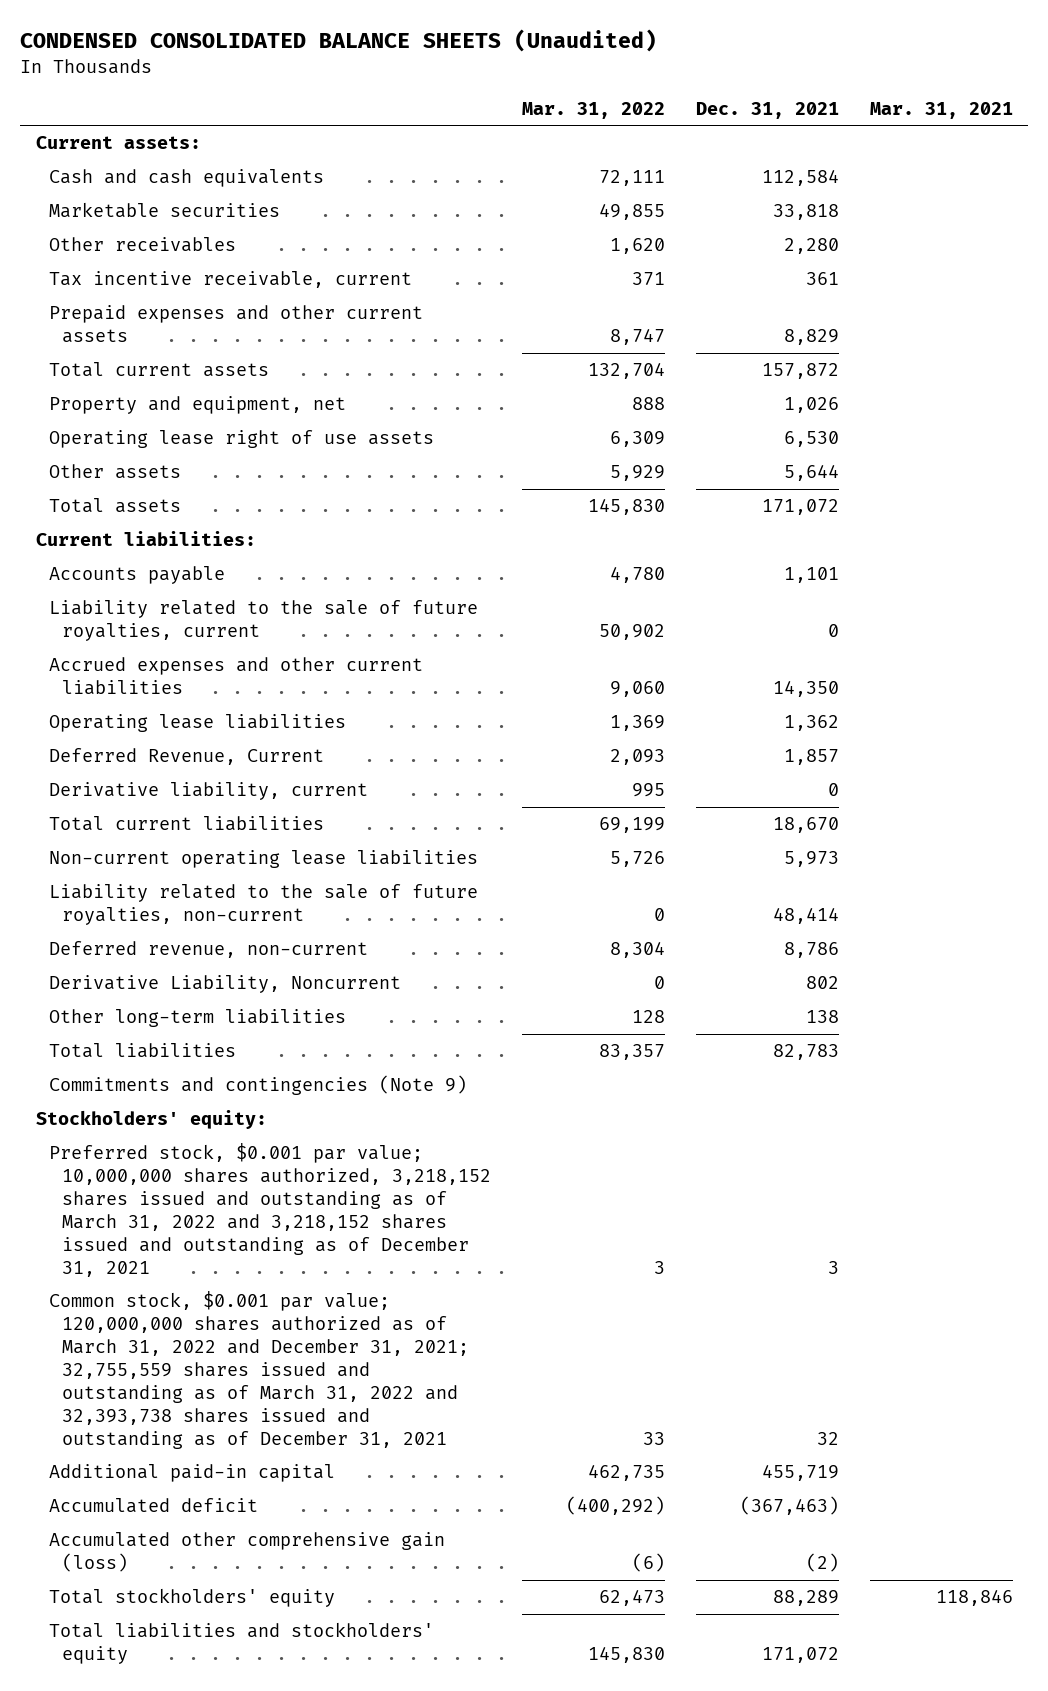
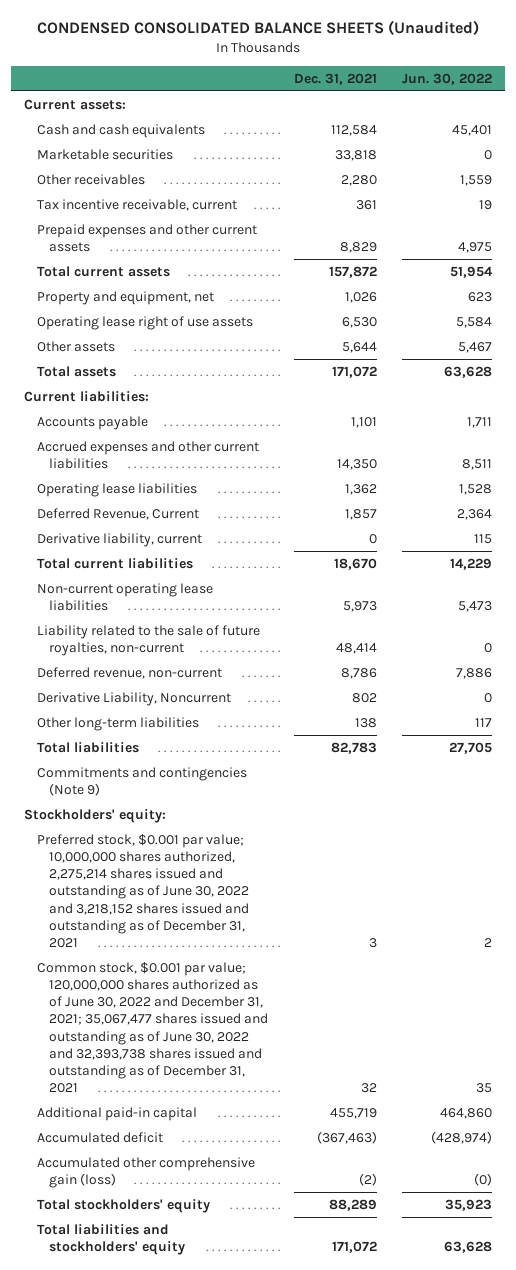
[521,101,665,119] Mar. 31, 2022 -> none
[869,101,1013,119] Mar. 31, 2021 -> none
none -> [402,72,493,85] Jun. 30, 2022
[48,600,478,642] Liability related to the sale of future royalties, current -> none
[48,1143,492,1277] Preferred stock, $0.001 par value; 10,000,000 shares authorized, 3,218,152 shares issued and outstanding as of March 31, 2022 and 3,218,152 shares issued and outstanding as of December 31, 2021 -> [36,833,250,949] Preferred stock, $0.001 par value; 10,000,000 shares authorized, 2,275,214 shares issued and outstanding as of June 30, 2022 and 3,218,152 shares issued and outstanding as of December 31, 2021
[48,1291,470,1449] Common stock, $0.001 par value; 120,000,000 shares authorized as of March 31, 2022 and December 31, 2021; 32,755,559 shares issued and outstanding as of March 31, 2022 and 32,393,738 shares issued and outstanding as of December 31, 2021 -> [36,961,269,1094] Common stock, $0.001 par value; 120,000,000 shares authorized as of June 30, 2022 and December 31, 2021; 35,067,477 shares issued and outstanding as of June 30, 2022 and 32,393,738 shares issued and outstanding as of December 31, 2021

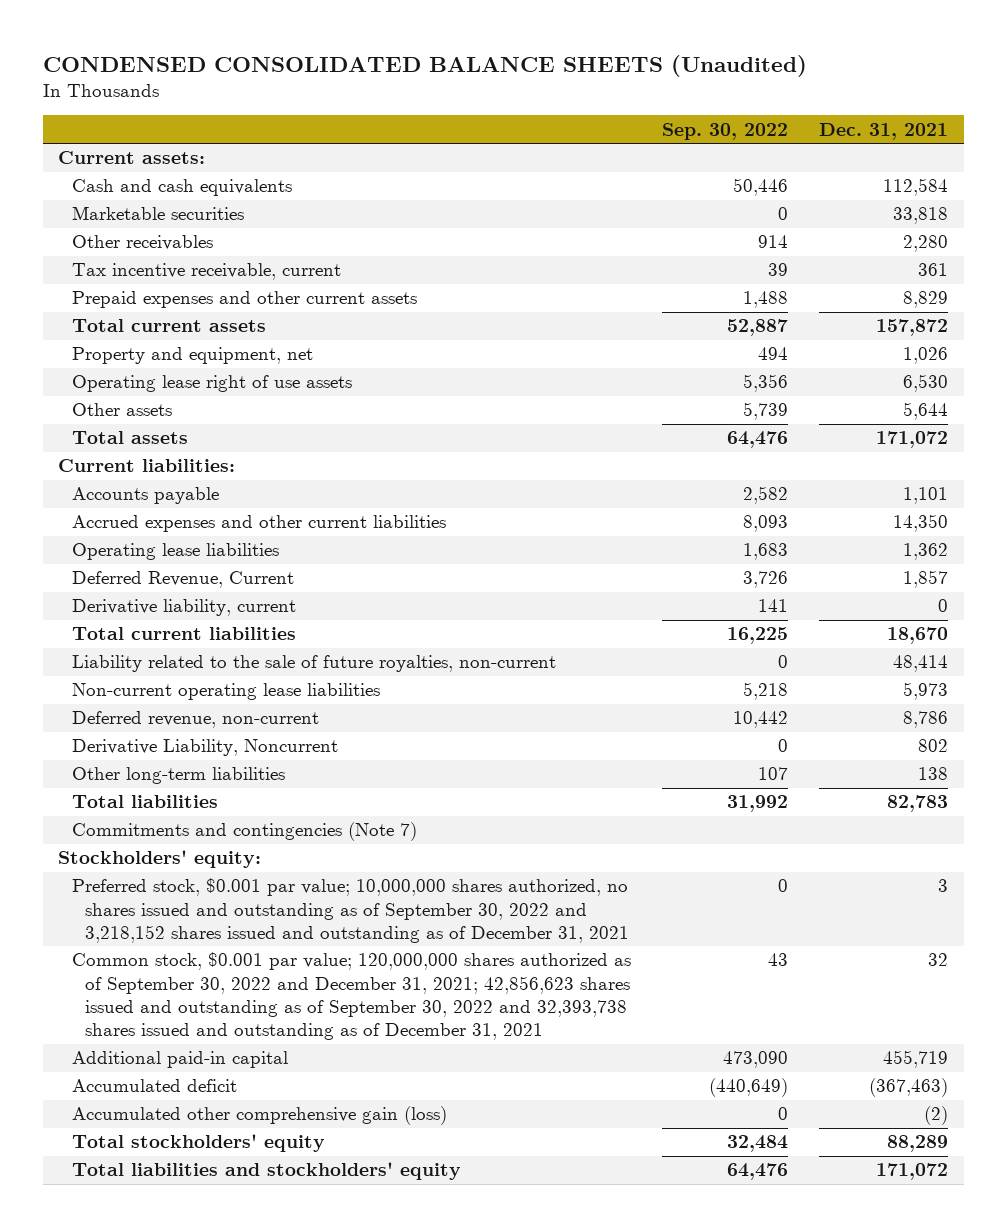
[402,72,493,85] Jun. 30, 2022 -> none
none -> [662,122,789,140] Sep. 30, 2022
[36,582,213,611] Non-current operating lease liabilities -> [71,683,380,701] Non-current operating lease liabilities
[36,766,247,796] Commitments and contingencies (Note 9) -> [71,822,417,842] Commitments and contingencies (Note 7)
[36,833,250,949] Preferred stock, $0.001 par value; 10,000,000 shares authorized, 2,275,214 shares issued and outstanding as of June 30, 2022 and 3,218,152 shares issued and outstanding as of December 31, 2021 -> [71,878,630,943] Preferred stock, $0.001 par value; 10,000,000 shares authorized, no shares issued and outstanding as of September 30, 2022 and 3,218,152 shares issued and outstanding as of December 31, 2021
[36,961,269,1094] Common stock, $0.001 par value; 120,000,000 shares authorized as of June 30, 2022 and December 31, 2021; 35,067,477 shares issued and outstanding as of June 30, 2022 and 32,393,738 shares issued and outstanding as of December 31, 2021 -> [71,952,631,1041] Common stock, $0.001 par value; 120,000,000 shares authorized as of September 30, 2022 and December 31, 2021; 42,856,623 shares issued and outstanding as of September 30, 2022 and 32,393,738 shares issued and outstanding as of December 31, 2021

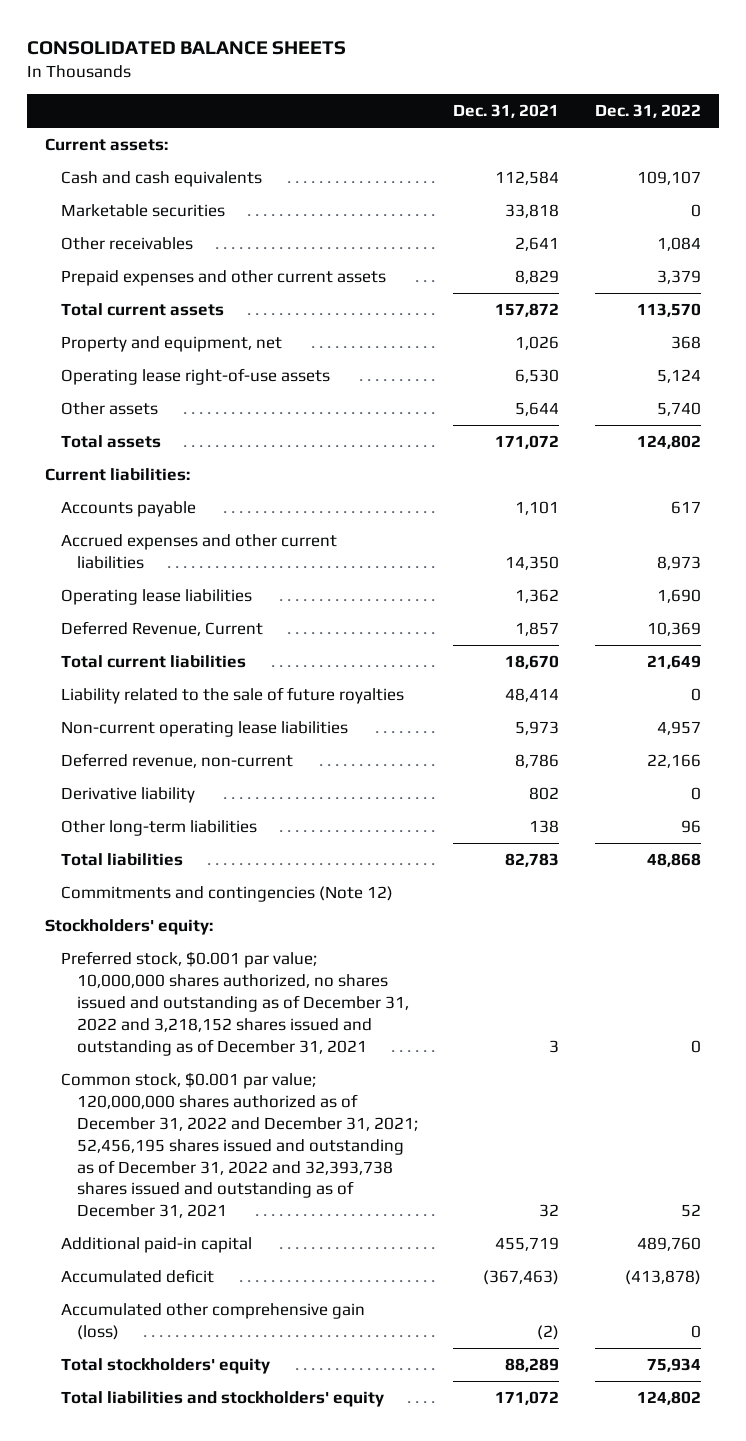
[42,54,807,77] CONDENSED CONSOLIDATED BALANCE SHEETS (Unaudited) -> [27,41,347,56] CONSOLIDATED BALANCE SHEETS
[662,122,789,140] Sep. 30, 2022 -> none
none -> [594,104,701,119] Dec. 31, 2022
[71,263,341,281] Tax incentive receivable, current -> none
[903,235,949,253] 2,280 -> [515,237,560,252] 2,641
[71,375,352,393] Operating lease right of use assets -> [60,368,330,386] Operating lease right-of-use assets
[71,599,296,617] Derivative liability, current -> none
[71,655,556,673] Liability related to the sale of future royalties, non-current -> [60,687,404,705] Liability related to the sale of future royalties
[71,739,338,757] Derivative Liability, Noncurrent -> [60,787,195,804] Derivative liability
[71,822,417,842] Commitments and contingencies (Note 7) -> [60,886,393,903] Commitments and contingencies (Note 12)
[71,878,630,943] Preferred stock, $0.001 par value; 10,000,000 shares authorized, no shares issued and outstanding as of September 30, 2022 and 3,218,152 shares issued and outstanding as of December 31, 2021 -> [60,951,409,1056] Preferred stock, $0.001 par value; 10,000,000 shares authorized, no shares issued and outstanding as of December 31, 2022 and 3,218,152 shares issued and outstanding as of December 31, 2021
[71,952,631,1041] Common stock, $0.001 par value; 120,000,000 shares authorized as of September 30, 2022 and December 31, 2021; 42,856,623 shares issued and outstanding as of September 30, 2022 and 32,393,738 shares issued and outstanding as of December 31, 2021 -> [60,1072,418,1219] Common stock, $0.001 par value; 120,000,000 shares authorized as of December 31, 2022 and December 31, 2021; 52,456,195 shares issued and outstanding as of December 31, 2022 and 32,393,738 shares issued and outstanding as of December 31, 2021

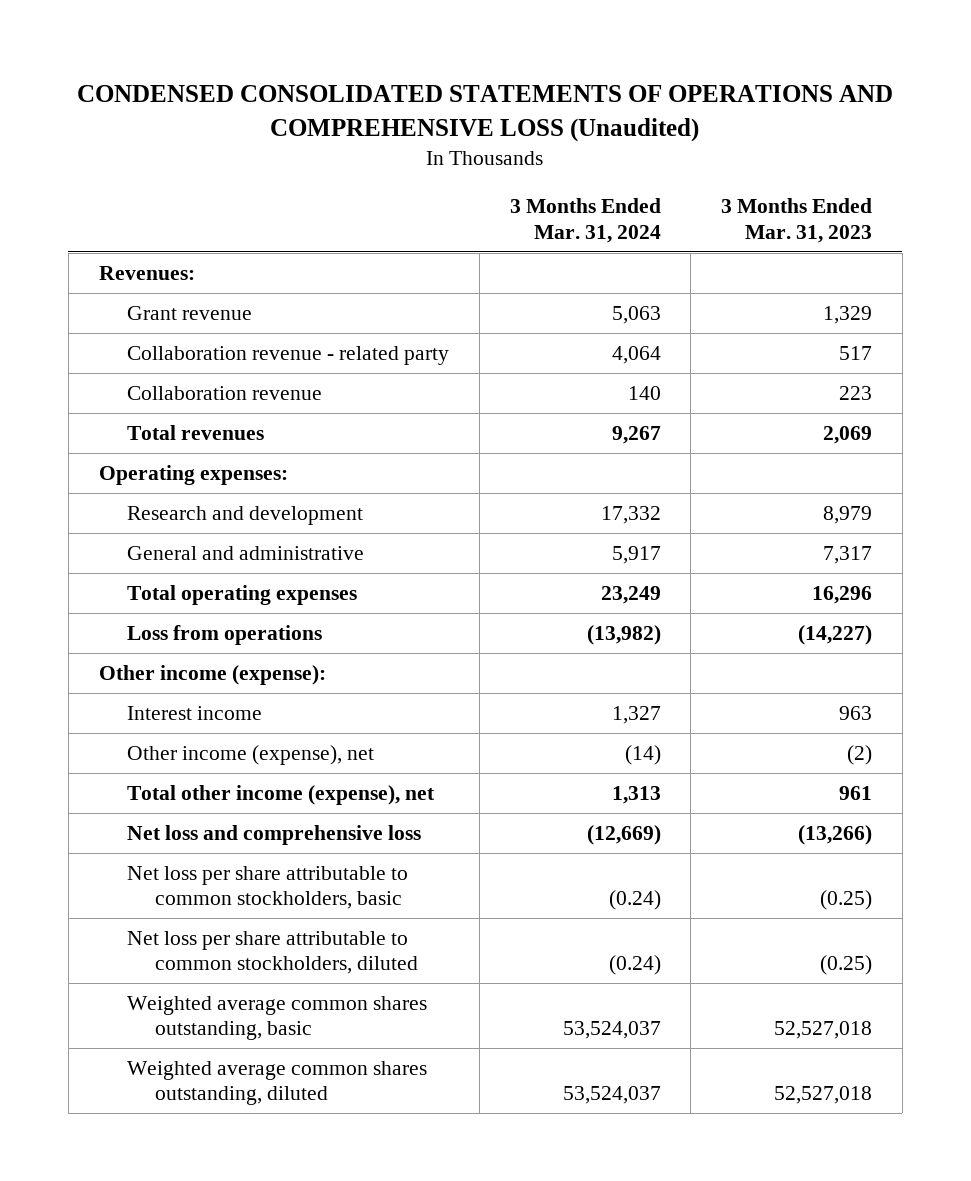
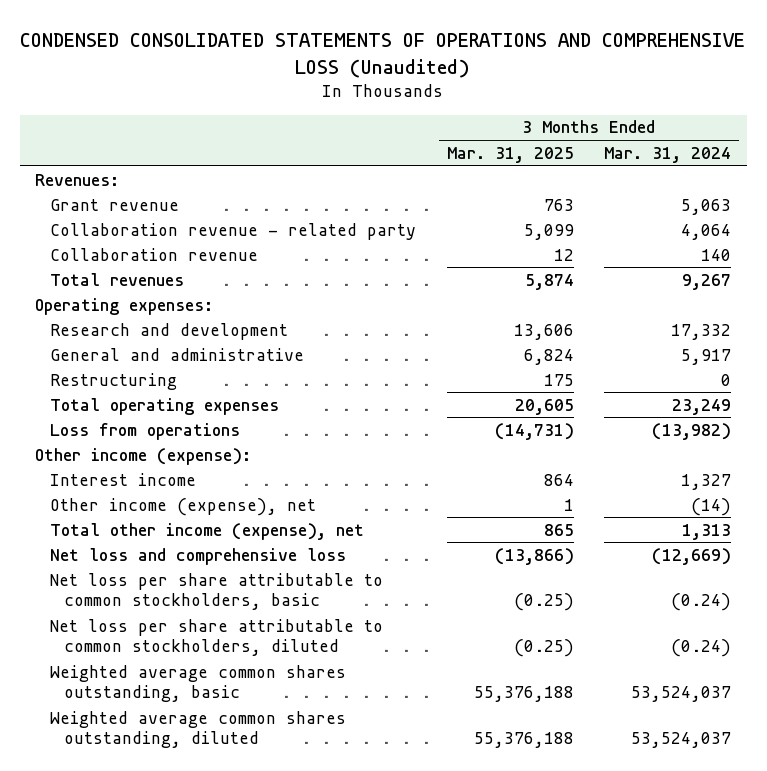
[721,198,873,243] 3 Months Ended Mar. 31, 2023 -> none
none -> [446,146,574,163] Mar. 31, 2025
none -> [49,372,177,390] Restructuring

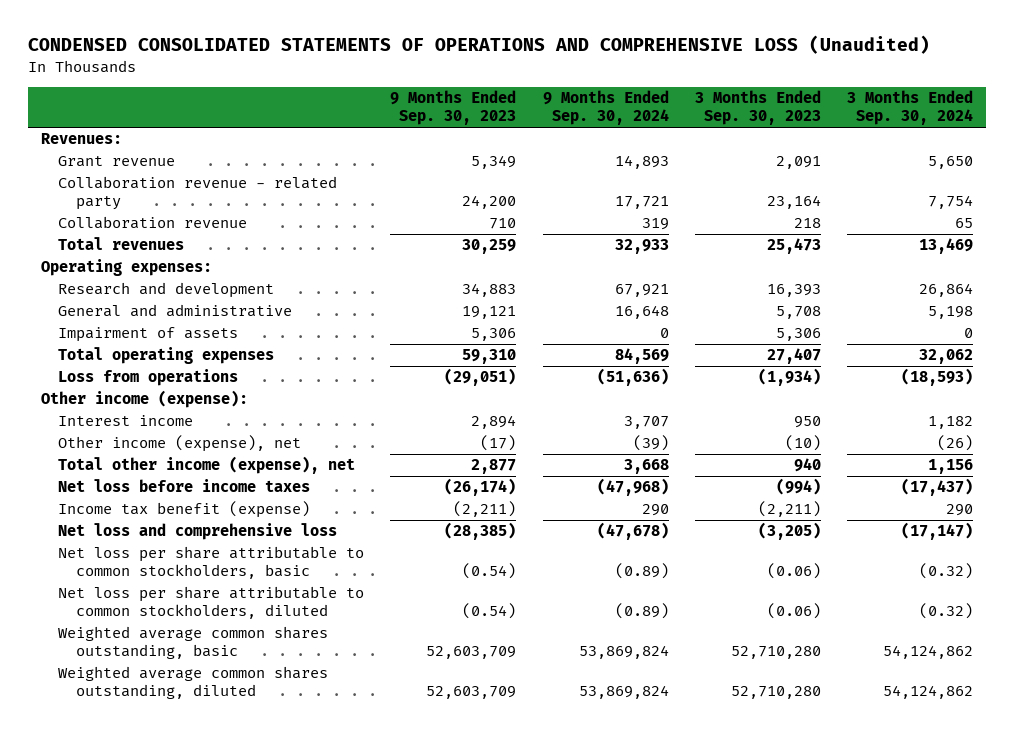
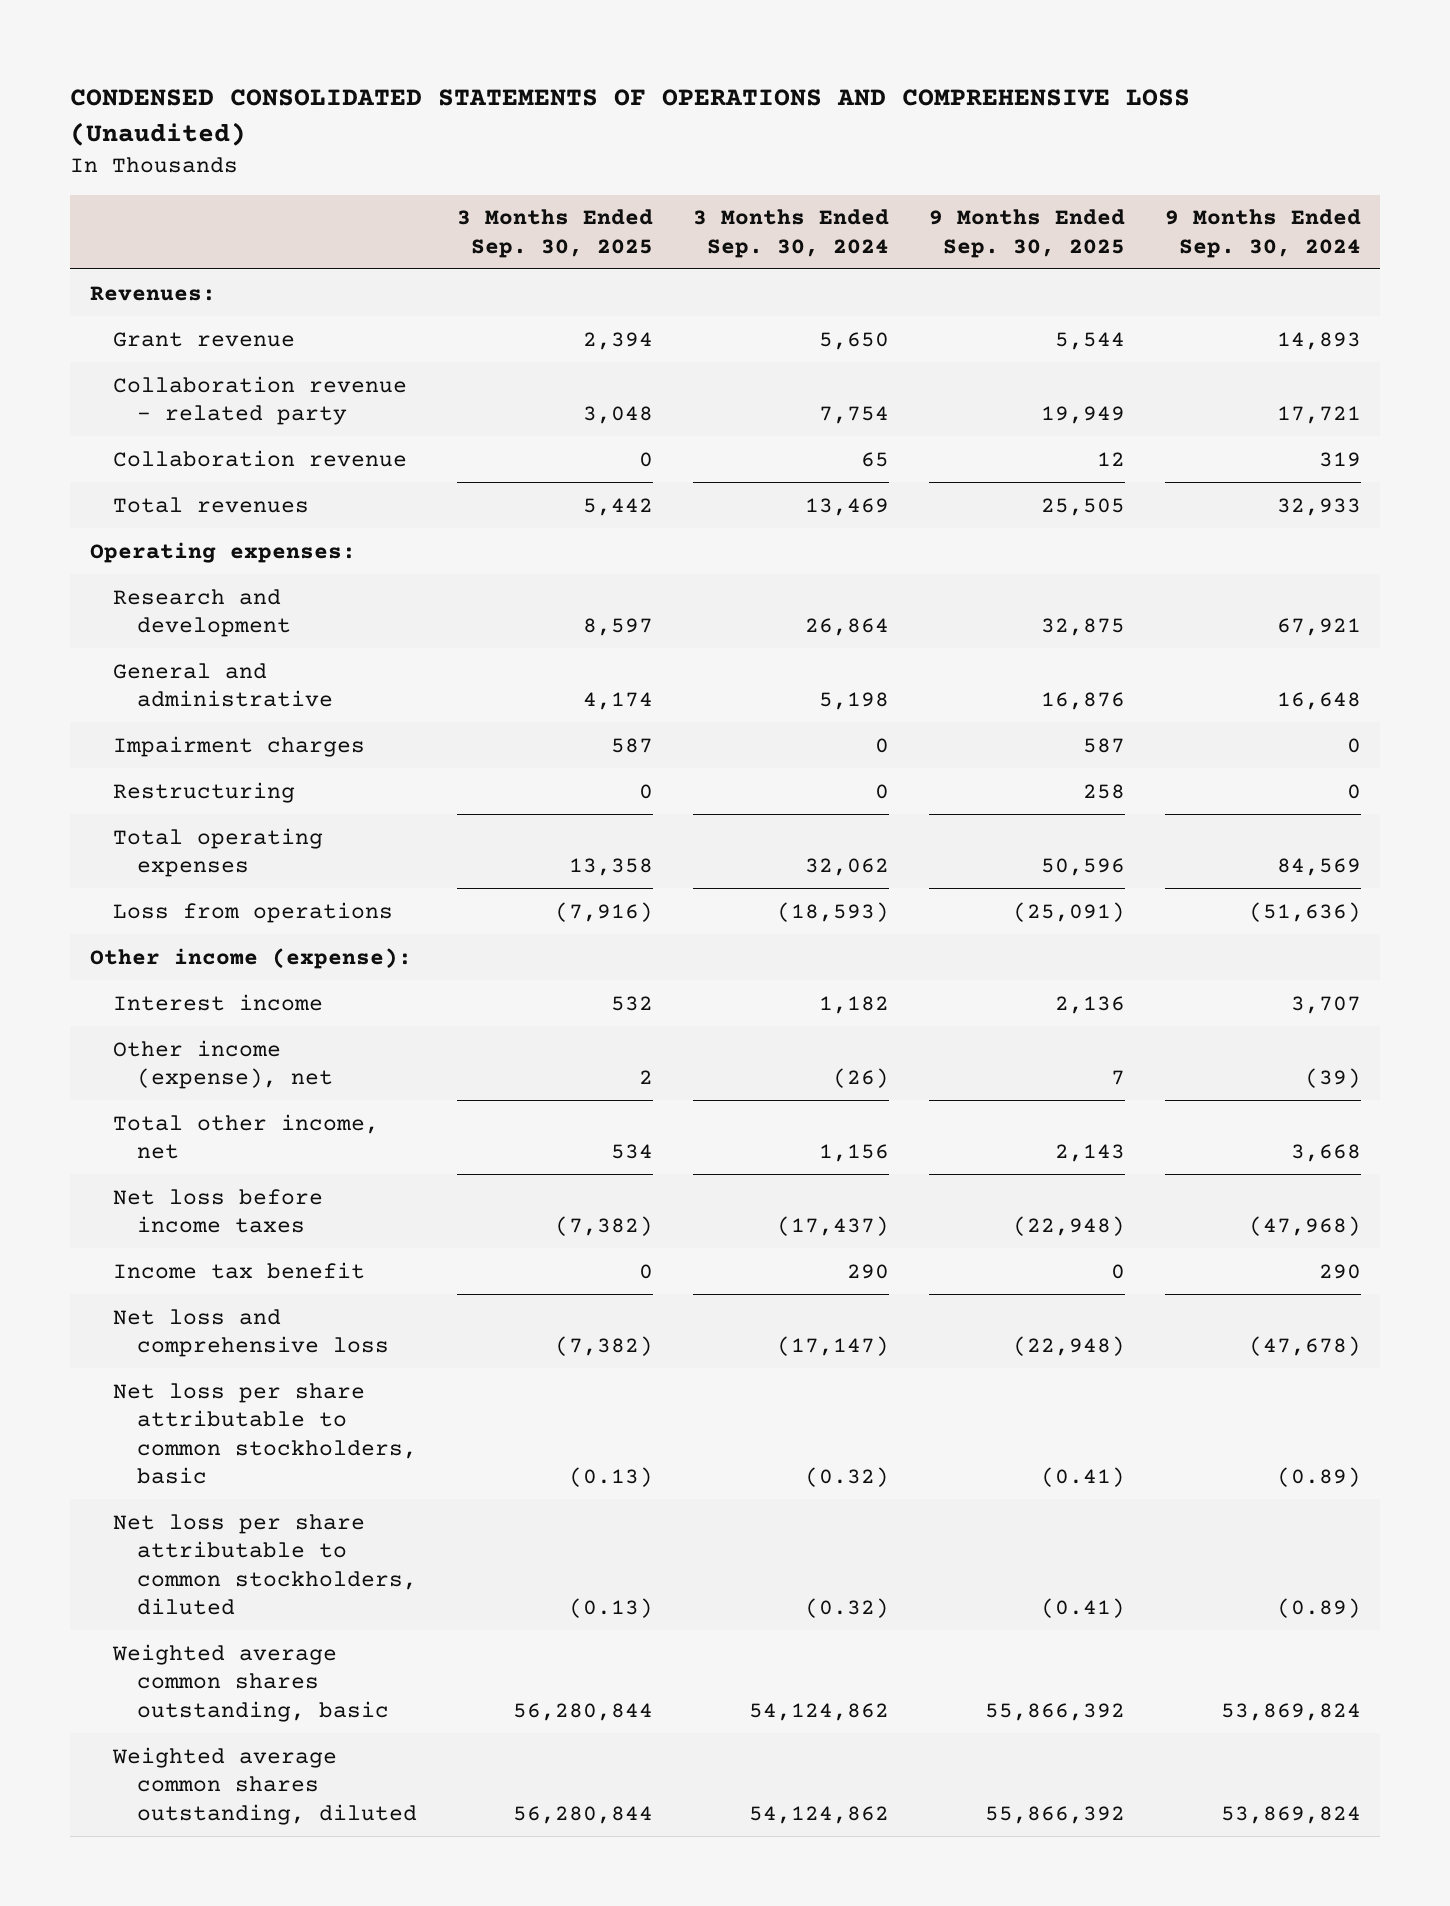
[390,90,517,126] 9 Months Ended Sep. 30, 2023 -> none
[694,90,821,126] 3 Months Ended Sep. 30, 2023 -> none
none -> [457,209,654,258] 3 Months Ended Sep. 30, 2025
none -> [928,209,1125,258] 9 Months Ended Sep. 30, 2025
[58,327,239,343] Impairment of assets -> [113,735,366,757] Impairment charges
none -> [113,781,296,803] Restructuring
[58,456,356,475] Total other income (expense), net -> [113,1113,380,1160] Total other income, net
[58,501,311,519] Income tax benefit (expense) -> [113,1261,366,1279] Income tax benefit

